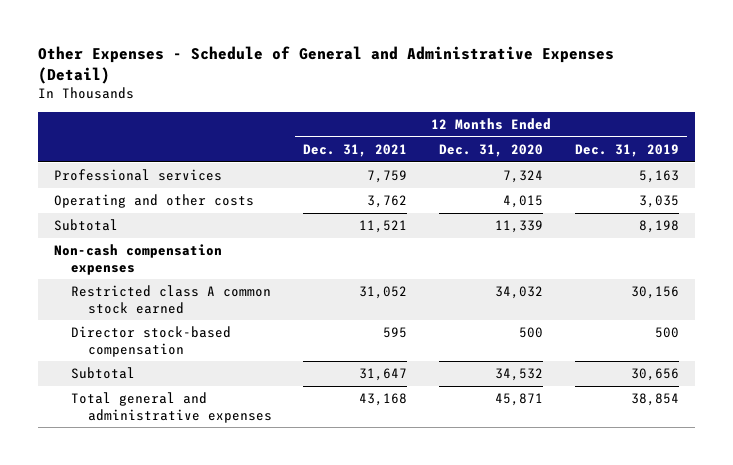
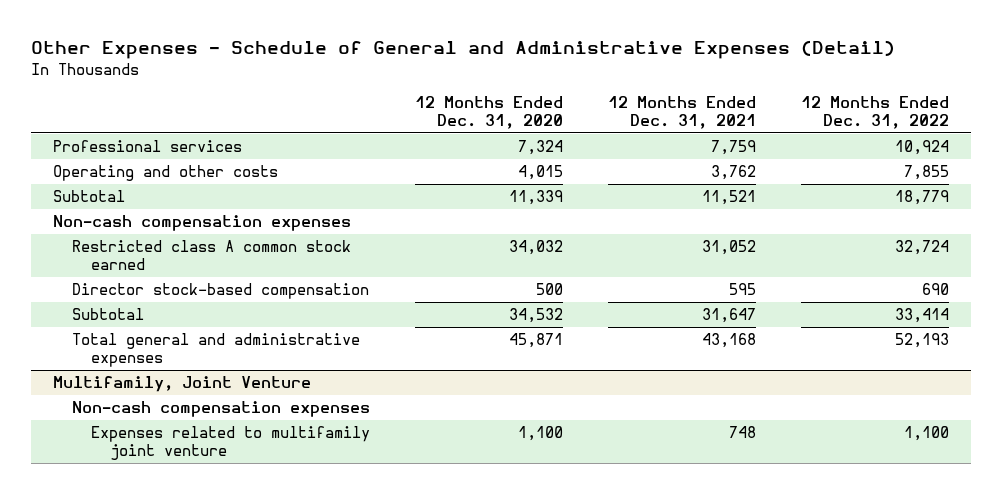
[574,144,679,158] Dec. 31, 2019 -> none
none -> [800,95,949,130] 12 Months Ended Dec. 31, 2022
none -> [53,376,312,393] Multifamily, Joint Venture
none -> [72,401,371,418] Non-cash compensation expenses
none -> [91,426,371,461] Expenses related to multifamily joint venture

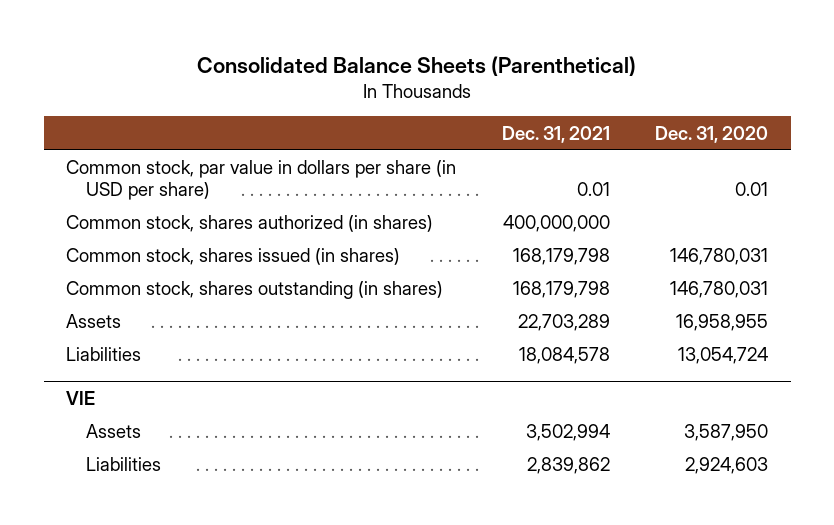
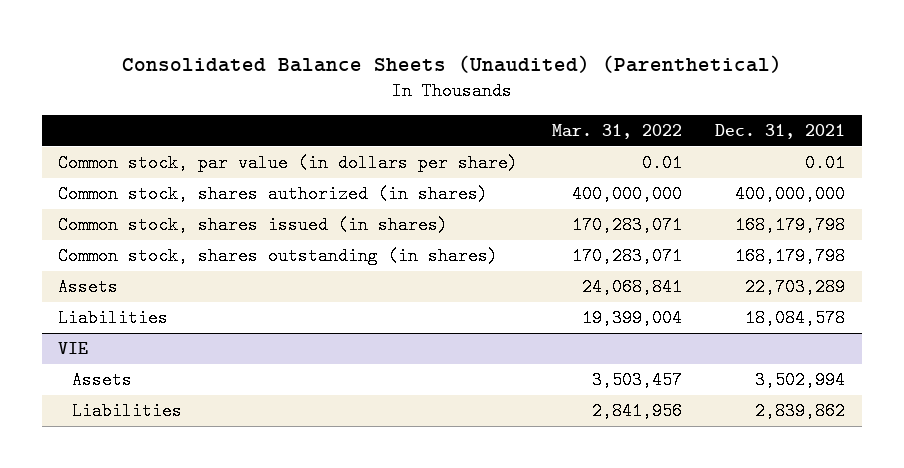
[197,55,637,76] Consolidated Balance Sheets (Parenthetical) -> [121,54,782,73] Consolidated Balance Sheets (Unaudited) (Parenthetical)
[655,125,769,143] Dec. 31, 2020 -> none
none -> [551,123,682,139] Mar. 31, 2022
[66,160,457,201] Common stock, par value in dollars per share (in USD per share) -> [58,154,519,173] Common stock, par value (in dollars per share)

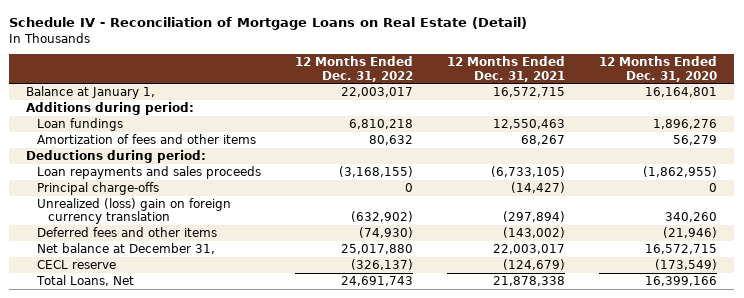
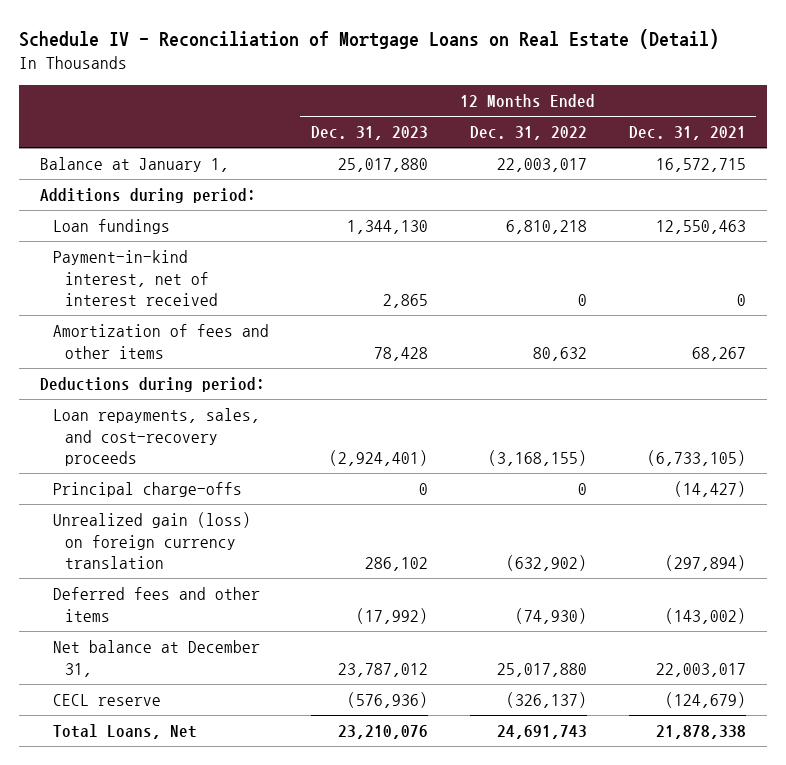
[599,56,718,82] 12 Months Ended Dec. 31, 2020 -> none
none -> [310,126,428,141] Dec. 31, 2023
none -> [52,249,219,307] Payment-in-kind interest, net of interest received
[37,166,262,180] Loan repayments and sales proceeds -> [52,407,260,467] Loan repayments, sales, and cost-recovery proceeds
[37,198,232,225] Unrealized (loss) gain on foreign currency translation -> [52,511,251,570] Unrealized gain (loss) on foreign currency translation

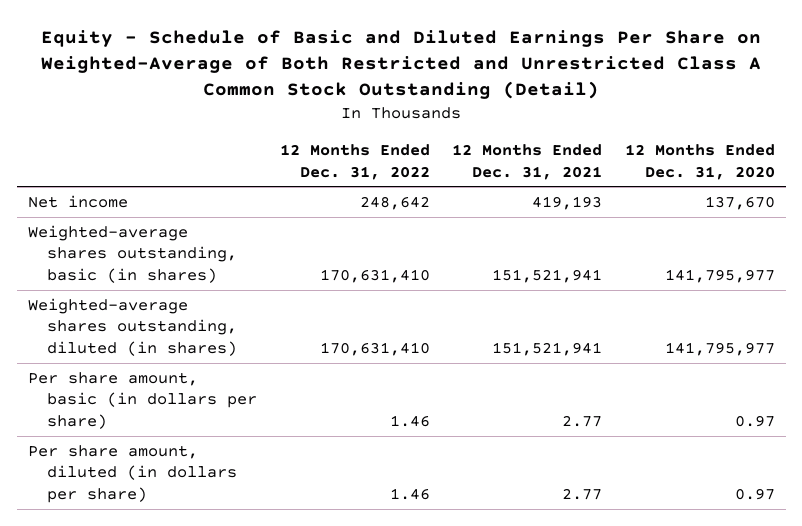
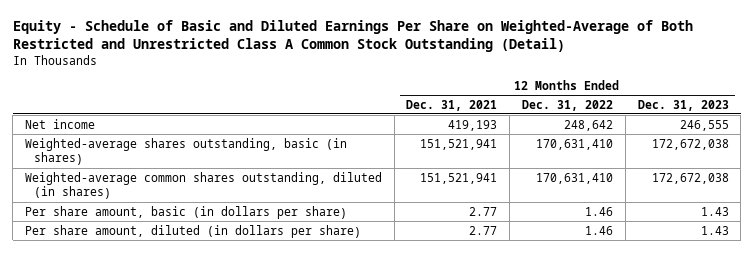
[624,143,775,180] 12 Months Ended Dec. 31, 2020 -> none
none -> [637,99,729,111] Dec. 31, 2023
[27,297,238,357] Weighted-average shares outstanding, diluted (in shares) -> [24,171,382,200] Weighted-average common shares outstanding, diluted (in shares)

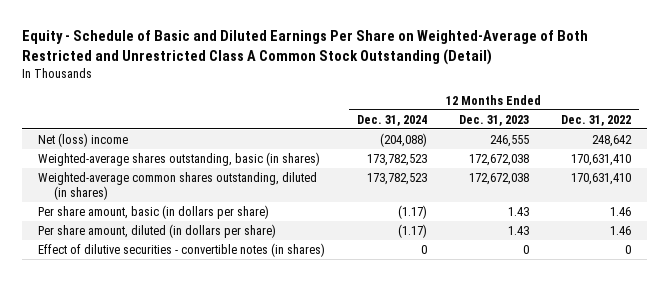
[406,99,498,111] Dec. 31, 2021 -> none
none -> [356,114,427,126] Dec. 31, 2024
[24,118,95,129] Net income -> [37,133,128,148] Net (loss) income
none -> [37,243,325,258] Effect of dilutive securities - convertible notes (in shares)

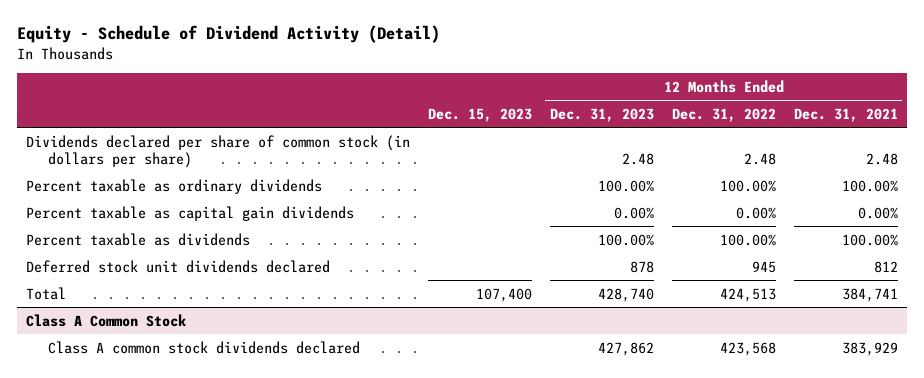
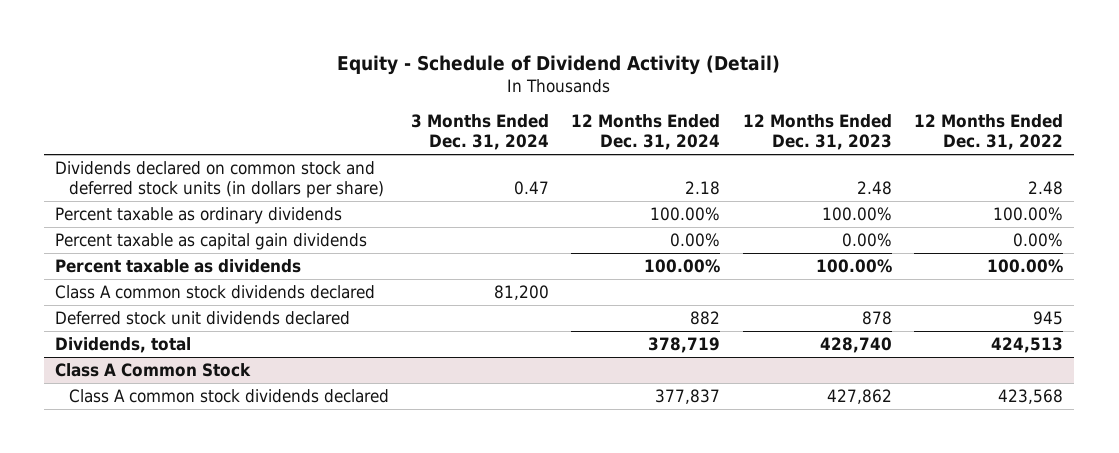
[427,107,532,122] Dec. 15, 2023 -> none
[793,107,898,122] Dec. 31, 2021 -> none
none -> [411,114,550,151] 3 Months Ended Dec. 31, 2024
none -> [571,114,721,151] 12 Months Ended Dec. 31, 2024
[25,134,410,169] Dividends declared per share of common stock (in dollars per share) -> [55,160,384,198] Dividends declared on common stock and deferred stock units (in dollars per share)
none -> [55,284,376,299] Class A common stock dividends declared
[25,286,66,300] Total -> [55,336,192,353] Dividends, total

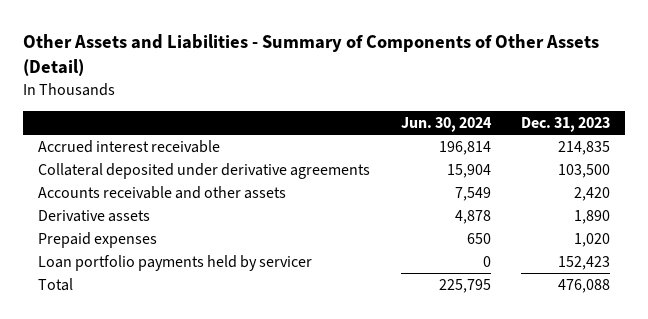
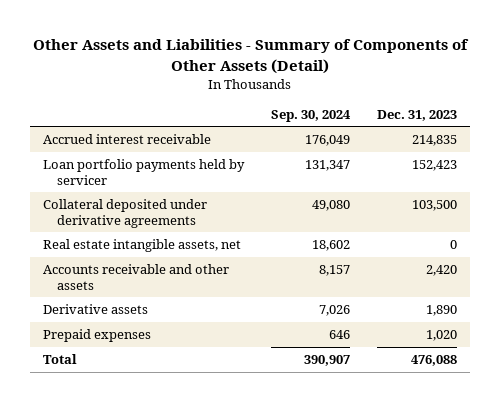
[400,116,492,132] Jun. 30, 2024 -> none
none -> [270,109,351,122] Sep. 30, 2024
[38,255,313,272] Loan portfolio payments held by servicer -> [43,159,246,185] Loan portfolio payments held by servicer
none -> [43,239,242,253] Real estate intangible assets, net

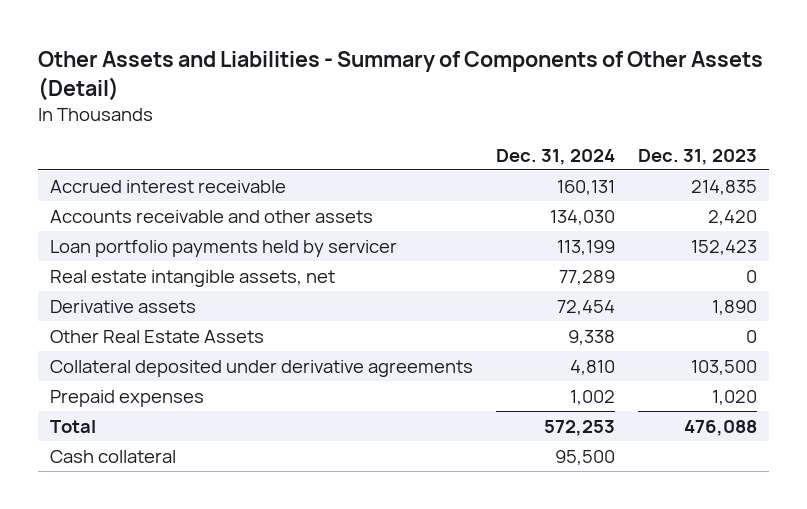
[270,109,351,122] Sep. 30, 2024 -> none
none -> [496,148,616,165] Dec. 31, 2024
[43,264,230,290] Accounts receivable and other assets -> [49,209,373,223] Accounts receivable and other assets
none -> [49,329,264,343] Other Real Estate Assets
[43,199,208,228] Collateral deposited under derivative agreements -> [49,359,473,377] Collateral deposited under derivative agreements
none -> [49,449,176,463] Cash collateral

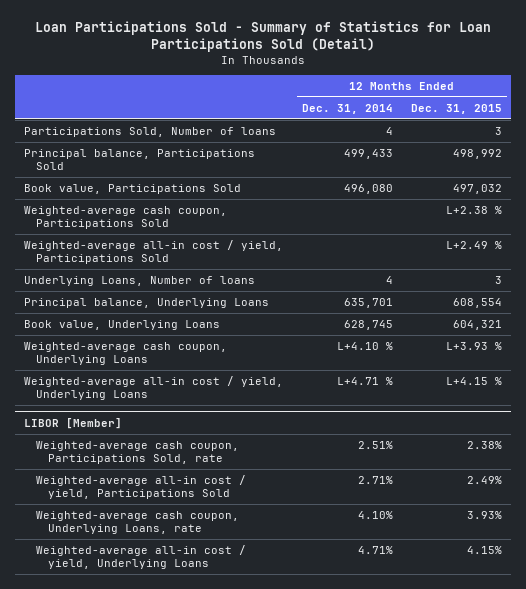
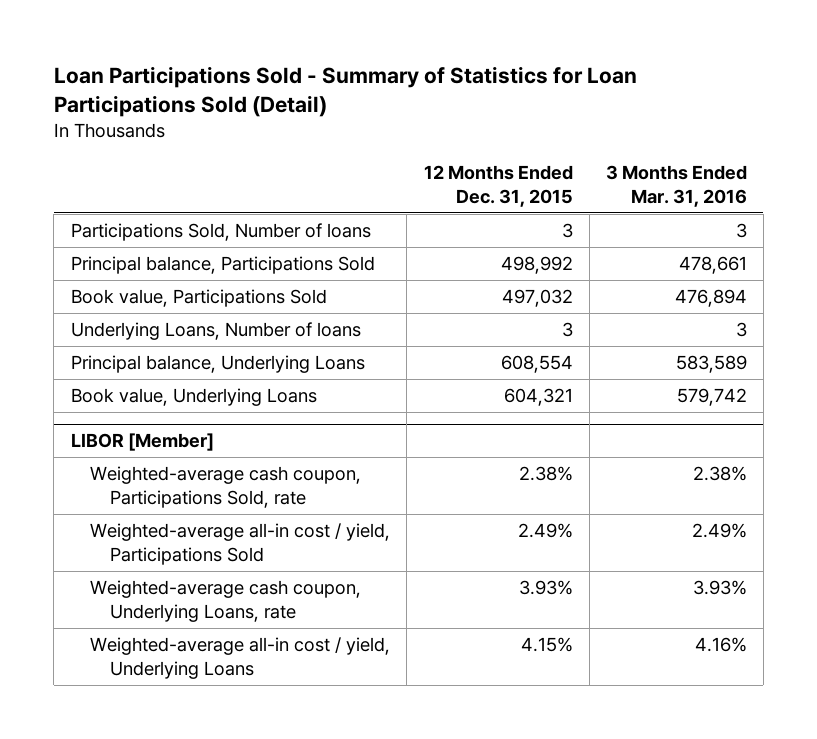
[301,103,393,114] Dec. 31, 2014 -> none
none -> [605,164,747,207] 3 Months Ended Mar. 31, 2016
[24,205,228,230] Weighted-average cash coupon, Participations Sold -> none
[24,239,284,265] Weighted-average all-in cost / yield, Participations Sold -> none
[24,341,228,366] Weighted-average cash coupon, Underlying Loans -> none
[24,375,284,401] Weighted-average all-in cost / yield, Underlying Loans -> none

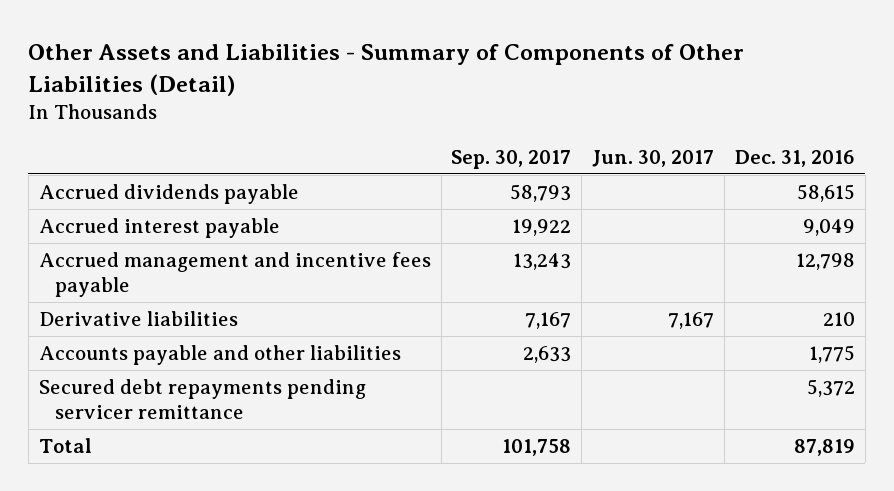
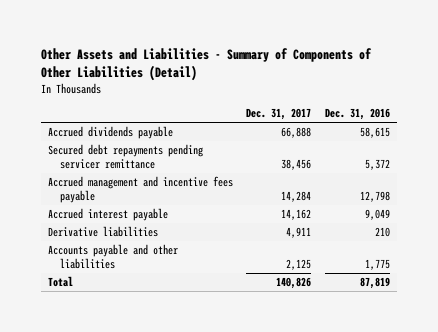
[451,149,572,169] Sep. 30, 2017 -> none
[592,149,715,167] Jun. 30, 2017 -> none
none -> [246,108,312,121] Dec. 31, 2017
[38,378,366,419] Secured debt repayments pending servicer remittance -> [47,144,203,169] Secured debt repayments pending servicer remittance
[38,217,280,238] Accrued interest payable -> [47,208,168,222] Accrued interest payable

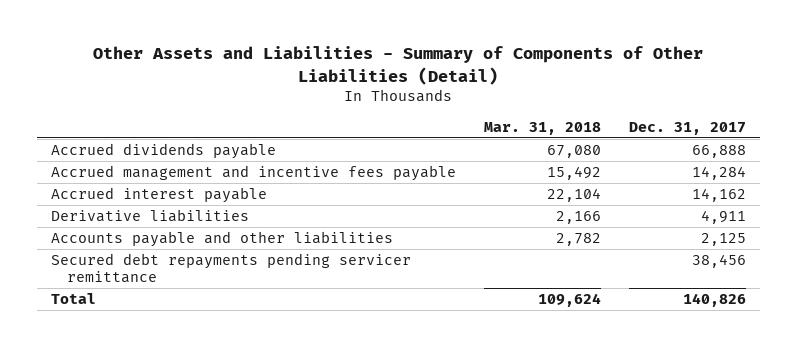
[325,108,391,121] Dec. 31, 2016 -> none
none -> [483,121,601,135] Mar. 31, 2018
[47,144,203,169] Secured debt repayments pending servicer remittance -> [50,252,411,284] Secured debt repayments pending servicer remittance

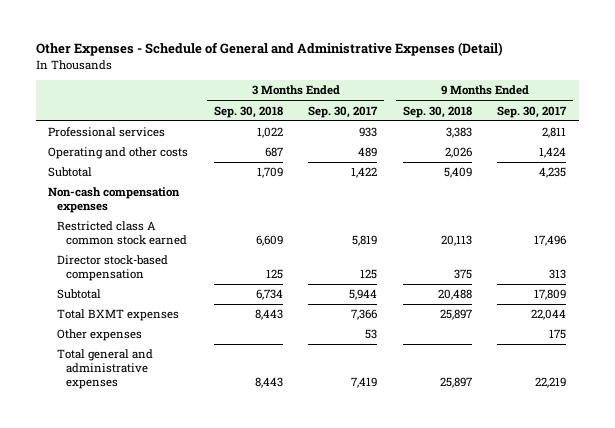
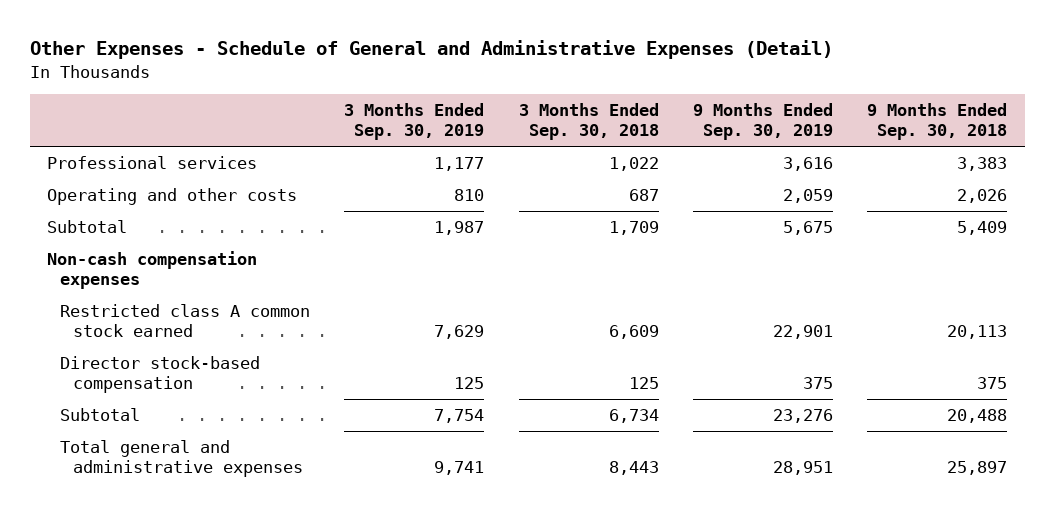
[308,105,379,118] Sep. 30, 2017 -> none
[497,105,568,118] Sep. 30, 2017 -> none
none -> [344,102,485,141] 3 Months Ended Sep. 30, 2019
none -> [692,102,833,141] 9 Months Ended Sep. 30, 2019
[57,309,180,322] Total BXMT expenses -> none
[57,329,143,342] Other expenses -> none

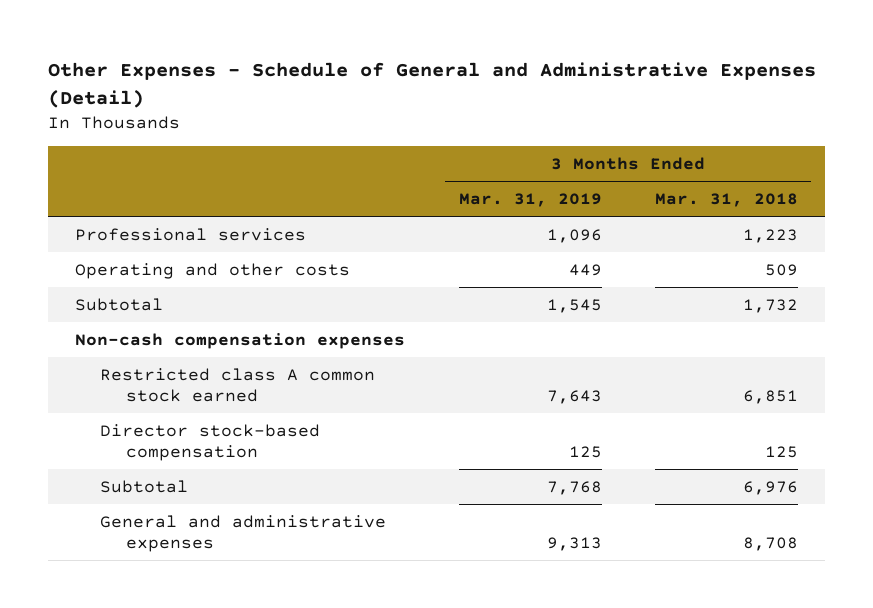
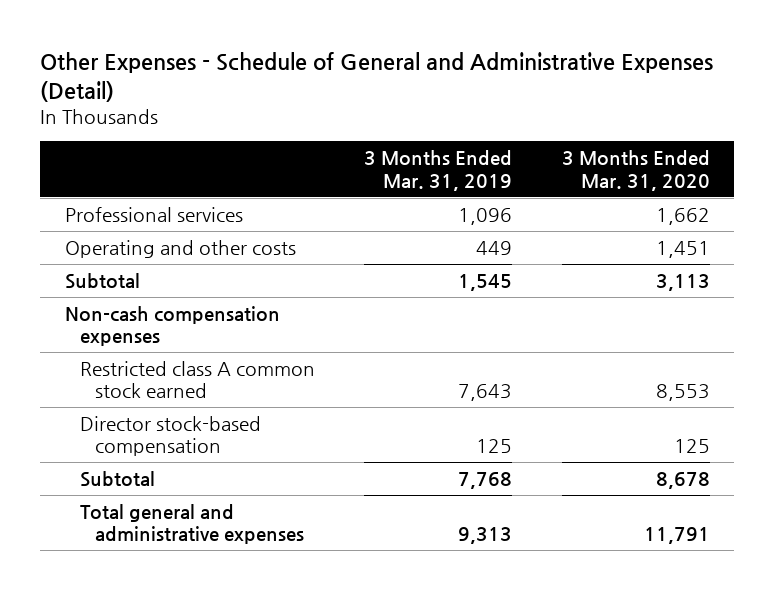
[655,193,799,208] Mar. 31, 2018 -> none
none -> [561,150,710,191] 3 Months Ended Mar. 31, 2020
[100,514,387,552] General and administrative expenses -> [79,504,305,545] Total general and administrative expenses

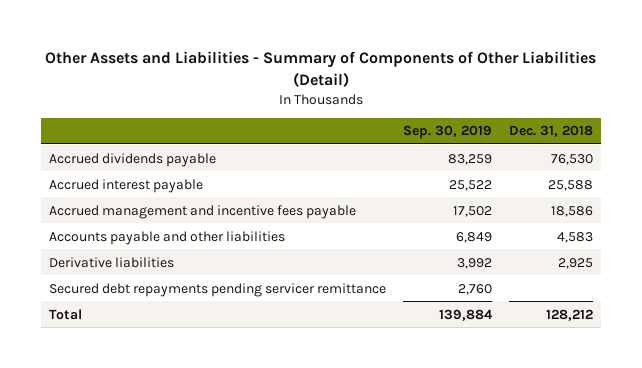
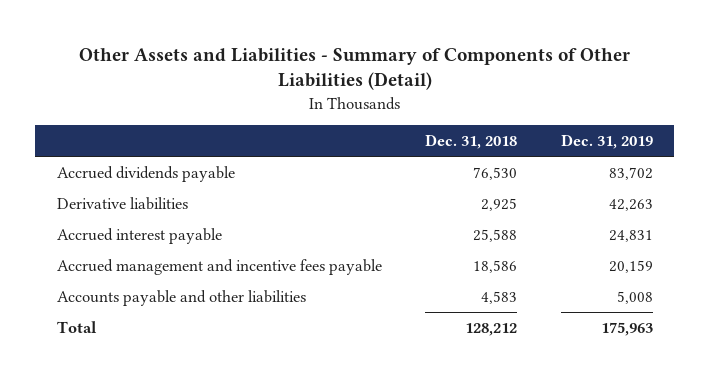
[403,125,493,140] Sep. 30, 2019 -> none
none -> [560,134,653,150] Dec. 31, 2019
[49,256,175,268] Derivative liabilities -> [56,196,188,210] Derivative liabilities
[49,282,387,297] Secured debt repayments pending servicer remittance -> none

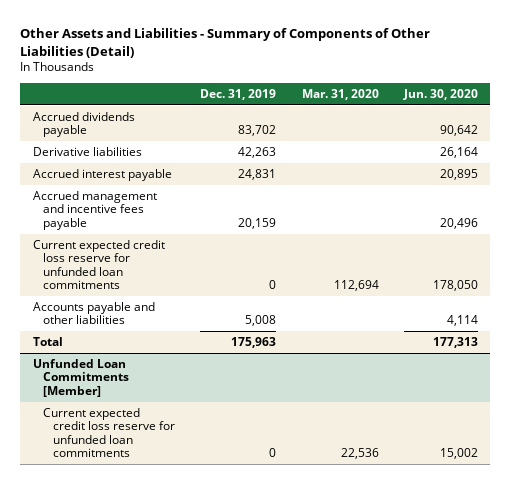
[425,134,518,150] Dec. 31, 2018 -> none
none -> [301,88,379,100] Mar. 31, 2020
none -> [402,88,478,100] Jun. 30, 2020
none -> [33,239,166,290] Current expected credit loss reserve for unfunded loan commitments
none -> [33,358,129,397] Unfunded Loan Commitments [Member]
none -> [42,407,175,458] Current expected credit loss reserve for unfunded loan commitments

